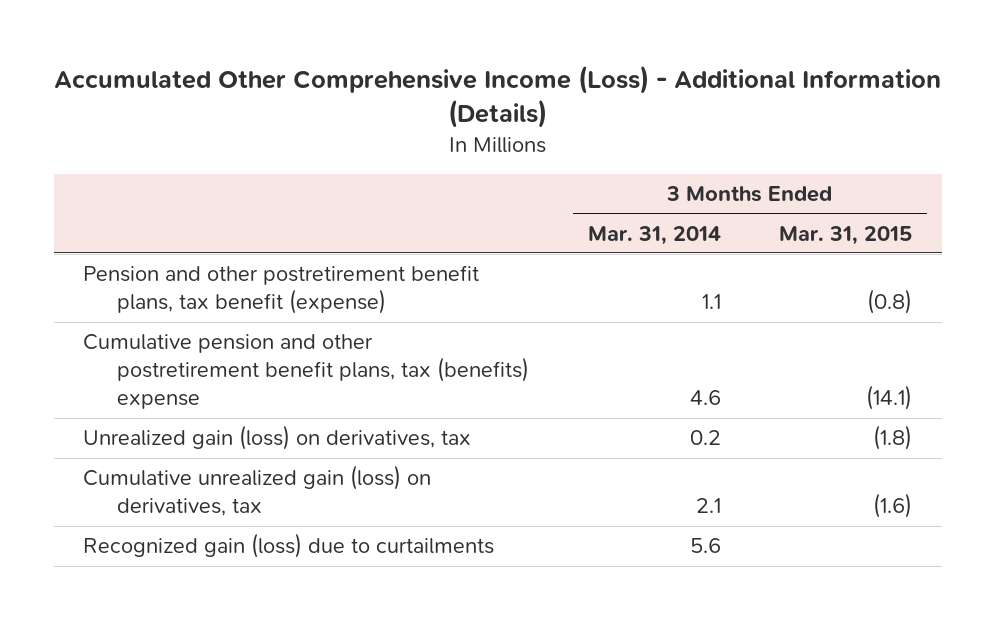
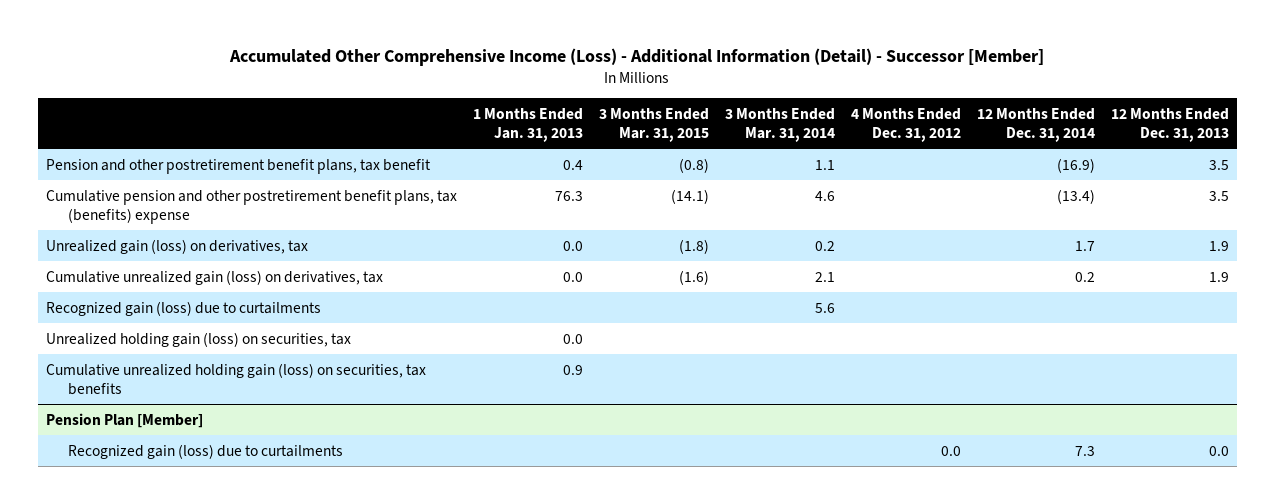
[53,64,941,129] Accumulated Other Comprehensive Income (Loss) - Additional Information (Details) -> [229,47,1045,66] Accumulated Other Comprehensive Income (Loss) - Additional Information (Detail) - Successor [Member]
none -> [472,108,583,143] 1 Months Ended Jan. 31, 2013
none -> [850,108,961,143] 4 Months Ended Dec. 31, 2012
none -> [976,108,1095,143] 12 Months Ended Dec. 31, 2014
none -> [1110,108,1229,143] 12 Months Ended Dec. 31, 2013
[82,265,479,315] Pension and other postretirement benefit plans, tax benefit (expense) -> [45,158,431,174] Pension and other postretirement benefit plans, tax benefit
none -> [45,331,351,347] Unrealized holding gain (loss) on securities, tax
none -> [45,362,426,395] Cumulative unrealized holding gain (loss) on securities, tax benefits
none -> [45,412,203,428] Pension Plan [Member]
none -> [68,443,344,459] Recognized gain (loss) due to curtailments

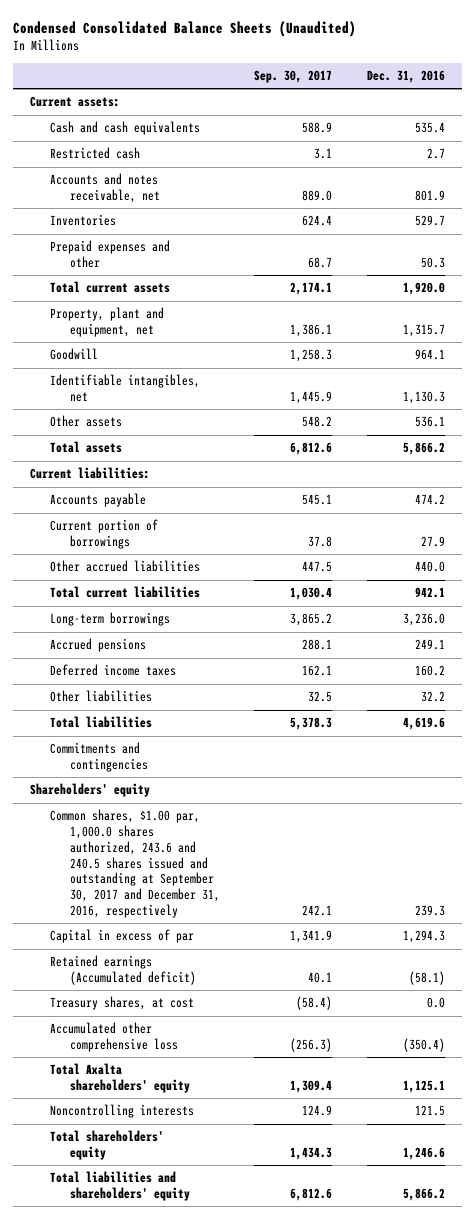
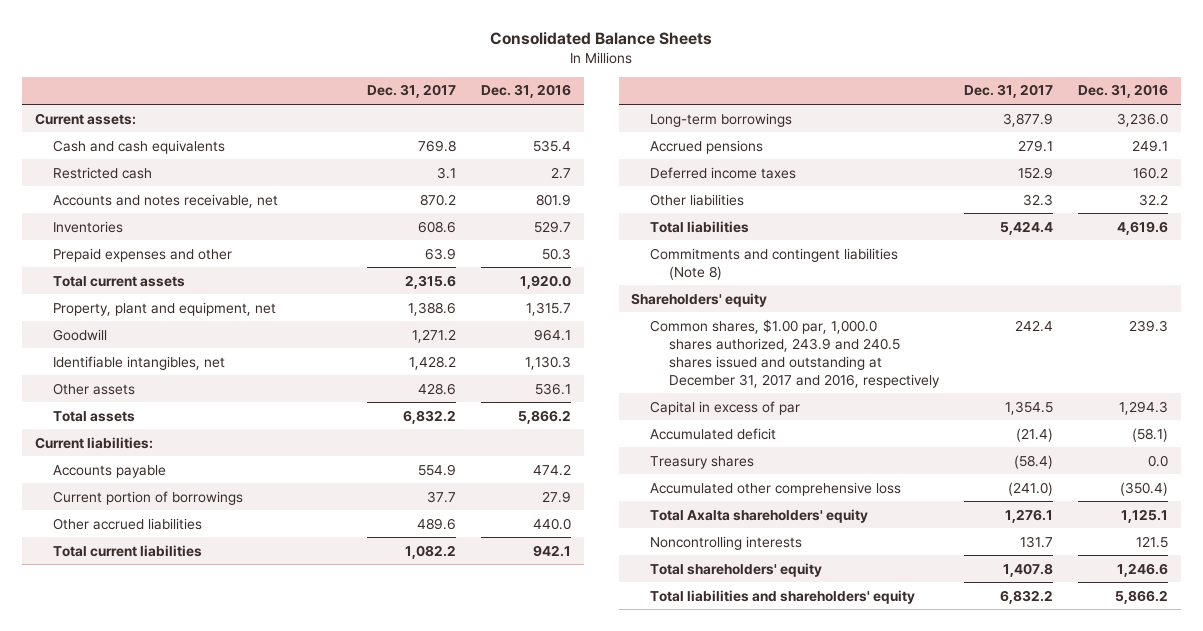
[12,20,356,37] Condensed Consolidated Balance Sheets (Unaudited) -> [490,31,713,45] Consolidated Balance Sheets
[254,70,333,84] Sep. 30, 2017 -> none
none -> [367,84,457,99] Dec. 31, 2017
[50,742,148,773] Commitments and contingencies -> [650,247,899,280] Commitments and contingent liabilities (Note 8)
[50,809,220,918] Common shares, $1.00 par, 1,000.0 shares authorized, 243.6 and 240.5 shares issued and outstanding at September 30, 2017 and December 31, 2016, respectively -> [650,318,940,388] Common shares, $1.00 par, 1,000.0 shares authorized, 243.9 and 240.5 shares issued and outstanding at December 31, 2017 and 2016, respectively
[50,955,196,986] Retained earnings (Accumulated deficit) -> [650,427,777,440] Accumulated deficit
[50,996,195,1011] Treasury shares, at cost -> [650,455,755,469] Treasury shares

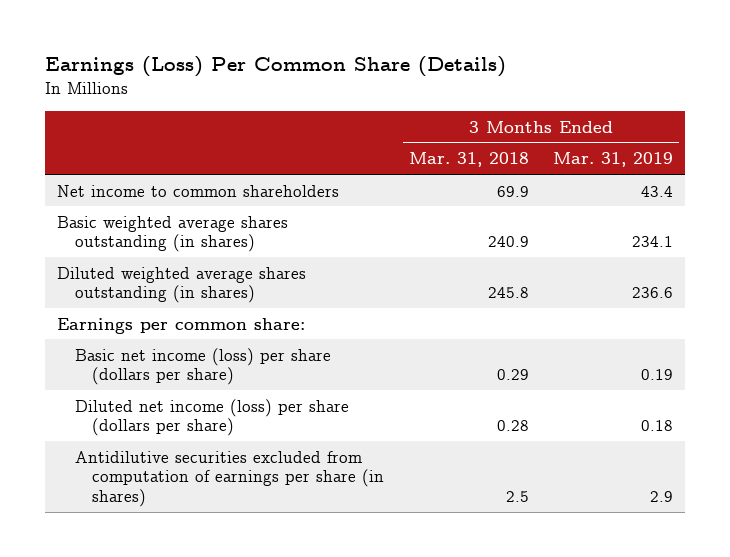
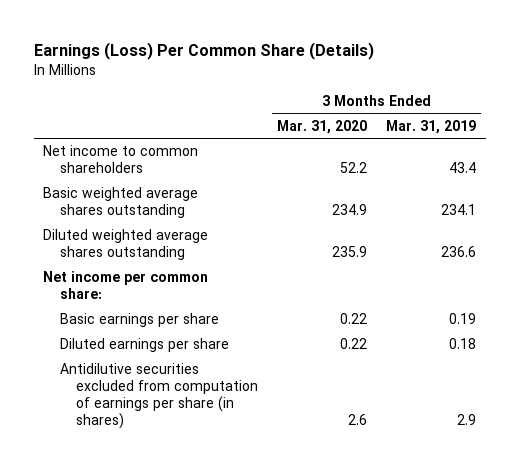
[408,152,529,168] Mar. 31, 2018 -> none
none -> [277,120,368,135] Mar. 31, 2020
[57,215,289,253] Basic weighted average shares outstanding (in shares) -> [43,187,199,219] Basic weighted average shares outstanding
[57,266,307,304] Diluted weighted average shares outstanding (in shares) -> [43,229,209,261] Diluted weighted average shares outstanding
[57,317,306,334] Earnings per common share: -> [43,271,209,300] Net income per common share:
[74,347,331,386] Basic net income (loss) per share (dollars per share) -> [59,313,219,328] Basic earnings per share
[74,398,349,437] Diluted net income (loss) per share (dollars per share) -> [59,338,229,353] Diluted earnings per share

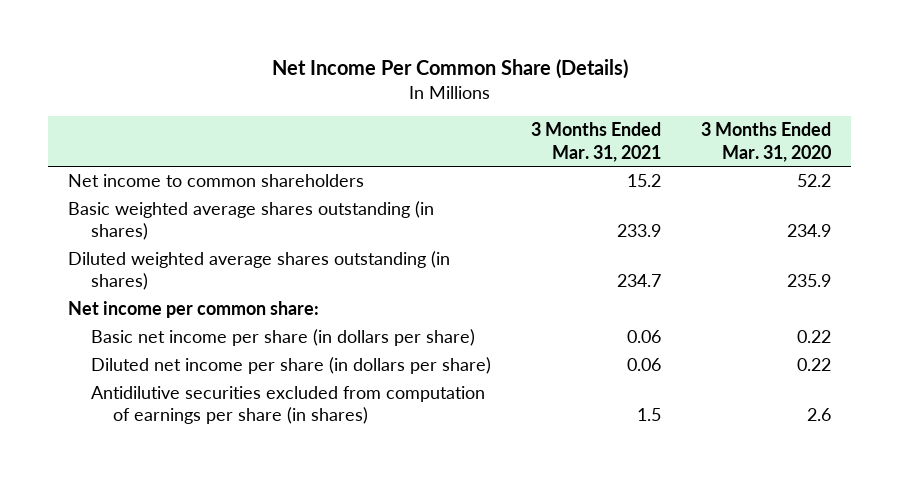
[33,41,374,60] Earnings (Loss) Per Common Share (Details) -> [271,59,628,80] Net Income Per Common Share (Details)
[386,120,477,135] Mar. 31, 2019 -> none
none -> [530,122,661,162] 3 Months Ended Mar. 31, 2021
[43,187,199,219] Basic weighted average shares outstanding -> [68,201,435,241] Basic weighted average shares outstanding (in shares)
[43,229,209,261] Diluted weighted average shares outstanding -> [68,251,451,291] Diluted weighted average shares outstanding (in shares)
[59,313,219,328] Basic earnings per share -> [90,329,475,347] Basic net income per share (in dollars per share)
[59,338,229,353] Diluted earnings per share -> [90,357,491,375] Diluted net income per share (in dollars per share)

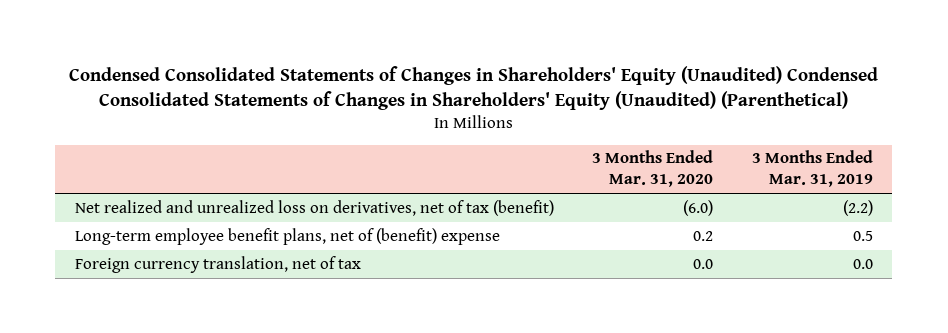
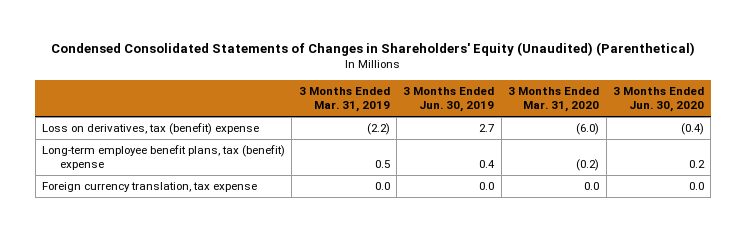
[68,65,878,111] Condensed Consolidated Statements of Changes in Shareholders' Equity (Unaudited) Condensed Consolidated Statements of Changes in Shareholders' Equity (Unaudited) (Parenthetical) -> [50,42,695,57] Condensed Consolidated Statements of Changes in Shareholders' Equity (Unaudited) (Parenthetical)
none -> [403,87,495,112] 3 Months Ended Jun. 30, 2019
none -> [612,87,704,112] 3 Months Ended Jun. 30, 2020
[74,199,554,216] Net realized and unrealized loss on derivatives, net of tax (benefit) -> [42,123,260,136] Loss on derivatives, tax (benefit) expense
[74,227,500,245] Long-term employee benefit plans, net of (benefit) expense -> [42,145,286,171] Long-term employee benefit plans, tax (benefit) expense
[693,230,714,241] 0.2 -> [576,159,600,172] (0.2)
[74,255,361,273] Foreign currency translation, net of tax -> [42,182,258,193] Foreign currency translation, tax expense

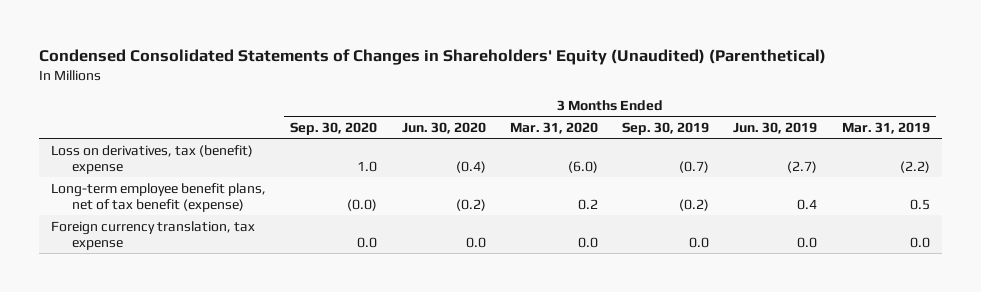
none -> [290,121,378,135] Sep. 30, 2020
none -> [622,121,710,135] Sep. 30, 2019
[479,124,495,133] 2.7 -> [787,161,818,174] (2.7)
[42,145,286,171] Long-term employee benefit plans, tax (benefit) expense -> [51,182,267,213] Long-term employee benefit plans, net of tax benefit (expense)
[576,159,600,172] (0.2) -> [577,199,598,211] 0.2
[688,160,705,169] 0.2 -> [455,199,486,212] (0.2)

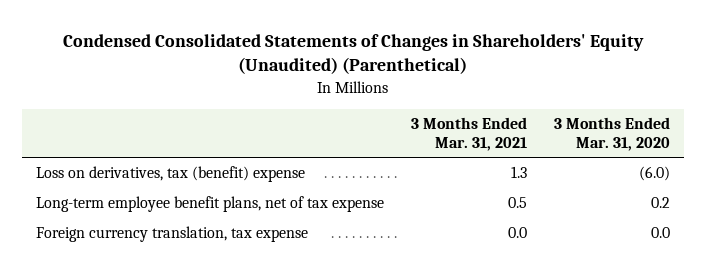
[290,121,378,135] Sep. 30, 2020 -> none
[401,121,486,134] Jun. 30, 2020 -> none
[622,121,710,135] Sep. 30, 2019 -> none
[733,121,818,134] Jun. 30, 2019 -> none
[841,121,930,134] Mar. 31, 2019 -> none
none -> [410,116,527,152] 3 Months Ended Mar. 31, 2021
[51,182,267,213] Long-term employee benefit plans, net of tax benefit (expense) -> [35,196,384,213] Long-term employee benefit plans, net of tax expense

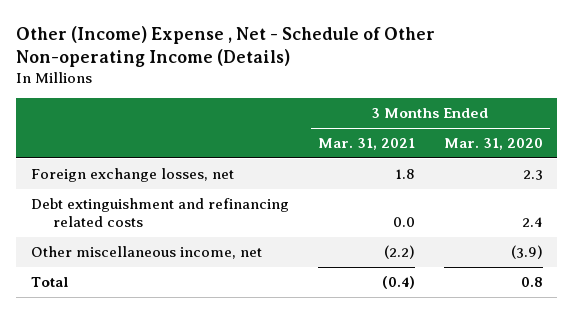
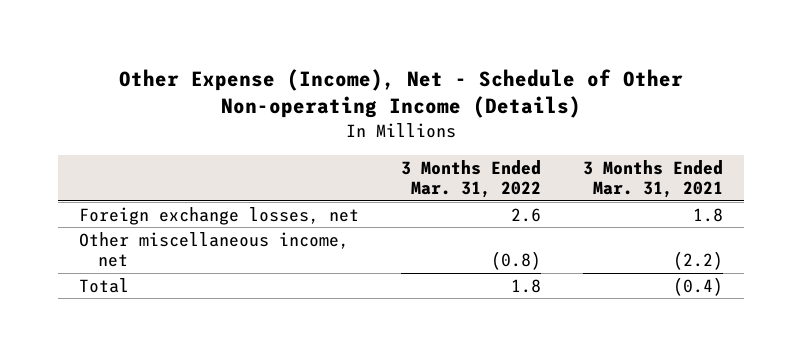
[16,25,436,68] Other (Income) Expense , Net - Schedule of Other Non-operating Income (Details) -> [119,68,684,119] Other Expense (Income), Net - Schedule of Other Non-operating Income (Details)
[443,138,543,151] Mar. 31, 2020 -> none
none -> [401,159,542,199] 3 Months Ended Mar. 31, 2022
[30,198,289,228] Debt extinguishment and refinancing related costs -> none

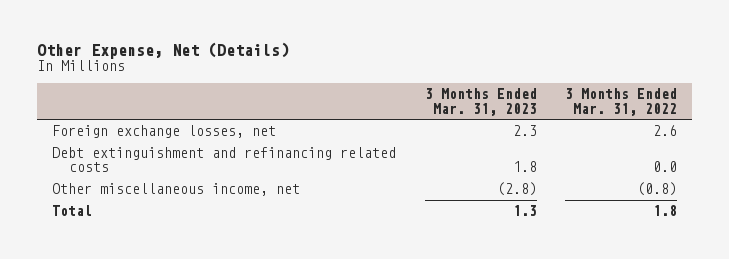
[119,68,684,119] Other Expense (Income), Net - Schedule of Other Non-operating Income (Details) -> [37,41,290,59] Other Expense, Net (Details)
[582,159,723,199] 3 Months Ended Mar. 31, 2021 -> none
none -> [424,88,537,116] 3 Months Ended Mar. 31, 2023
none -> [51,147,396,173] Debt extinguishment and refinancing related costs

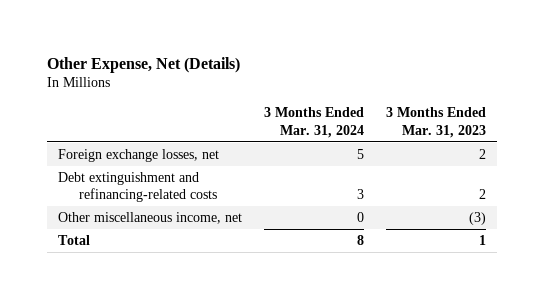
[565,88,678,116] 3 Months Ended Mar. 31, 2022 -> none
none -> [264,107,365,138] 3 Months Ended Mar. 31, 2024
[512,125,537,137] 2.3 -> [478,148,486,159] 2
[51,147,396,173] Debt extinguishment and refinancing related costs -> [58,171,217,203] Debt extinguishment and refinancing-related costs
[512,161,537,173] 1.8 -> [478,189,486,200] 2
[496,182,537,197] (2.8) -> [468,211,486,225] (3)
[512,205,537,217] 1.3 -> [478,234,486,245] 1

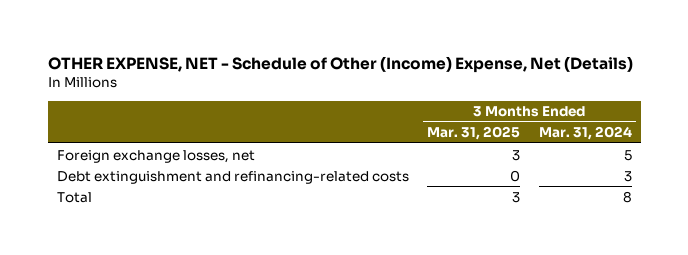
[47,56,241,73] Other Expense, Net (Details) -> [47,55,633,73] OTHER EXPENSE, NET - Schedule of Other (Income) Expense, Net (Details)
[385,107,486,138] 3 Months Ended Mar. 31, 2023 -> none
none -> [427,126,521,141] Mar. 31, 2025
[58,211,243,224] Other miscellaneous income, net -> none

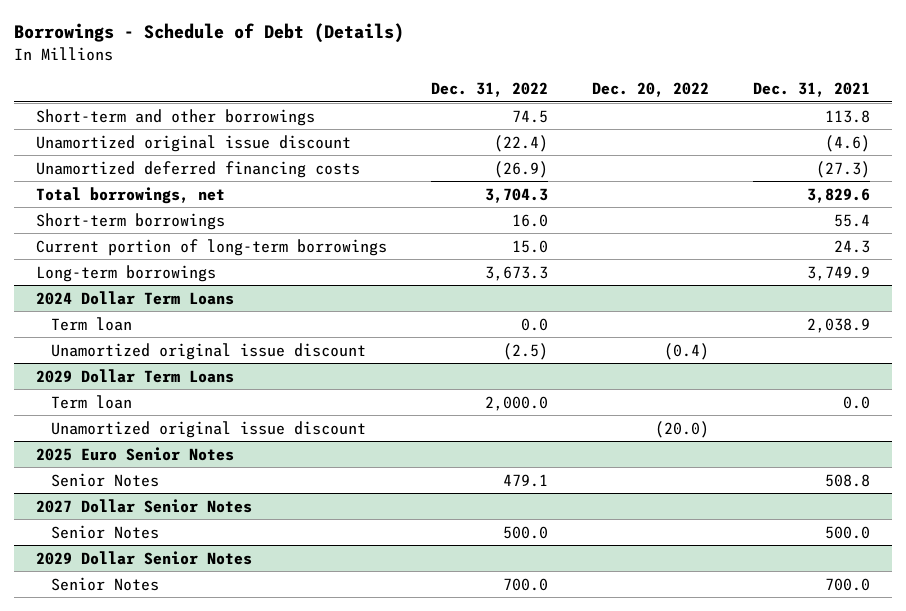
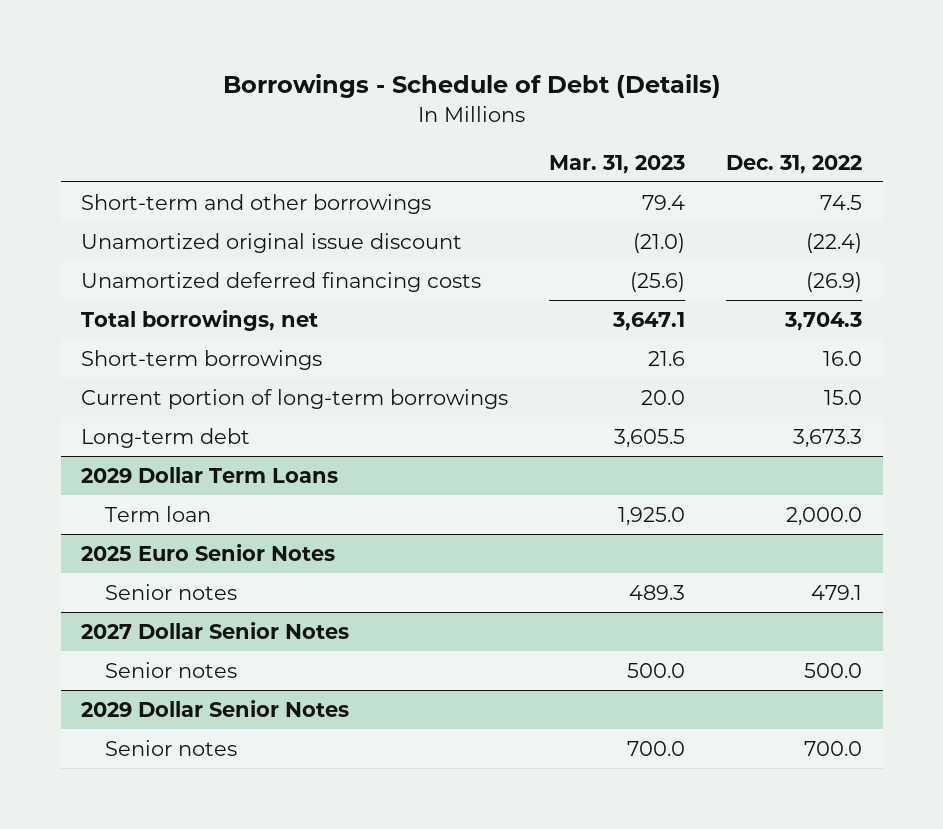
[592,82,710,98] Dec. 20, 2022 -> none
[753,82,871,98] Dec. 31, 2021 -> none
none -> [549,154,686,174] Mar. 31, 2023
[35,290,234,305] 2024 Dollar Term Loans -> none
[51,316,133,331] Term loan -> none
[51,342,367,360] Unamortized original issue discount -> none
[35,264,216,282] Long-term borrowings -> [81,427,251,448] Long-term debt
[51,420,367,438] Unamortized original issue discount -> none
[51,472,160,487] Senior Notes -> [104,583,237,600] Senior notes
[51,524,160,539] Senior Notes -> [104,661,237,678] Senior notes
[51,576,160,591] Senior Notes -> [104,739,237,756] Senior notes

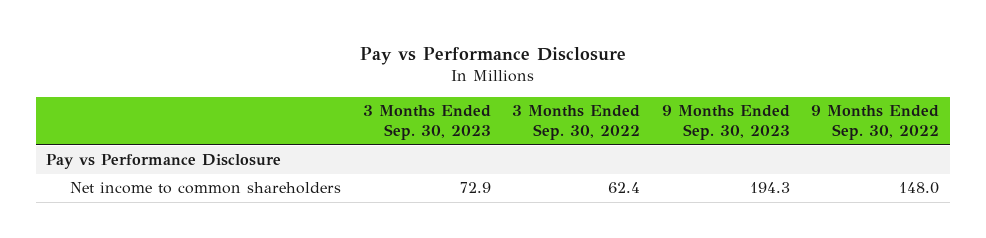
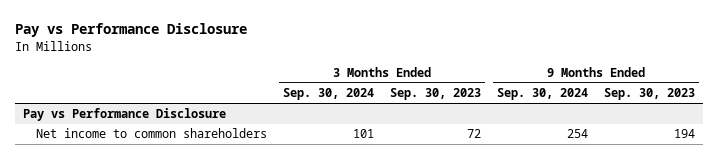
[512,105,641,141] 3 Months Ended Sep. 30, 2022 -> none
[811,105,940,141] 9 Months Ended Sep. 30, 2022 -> none
none -> [283,88,375,101] Sep. 30, 2024
none -> [496,88,588,101] Sep. 30, 2024
[459,182,491,194] 72.9 -> [467,129,482,139] 72
[749,182,790,194] 194.3 -> [673,129,695,139] 194

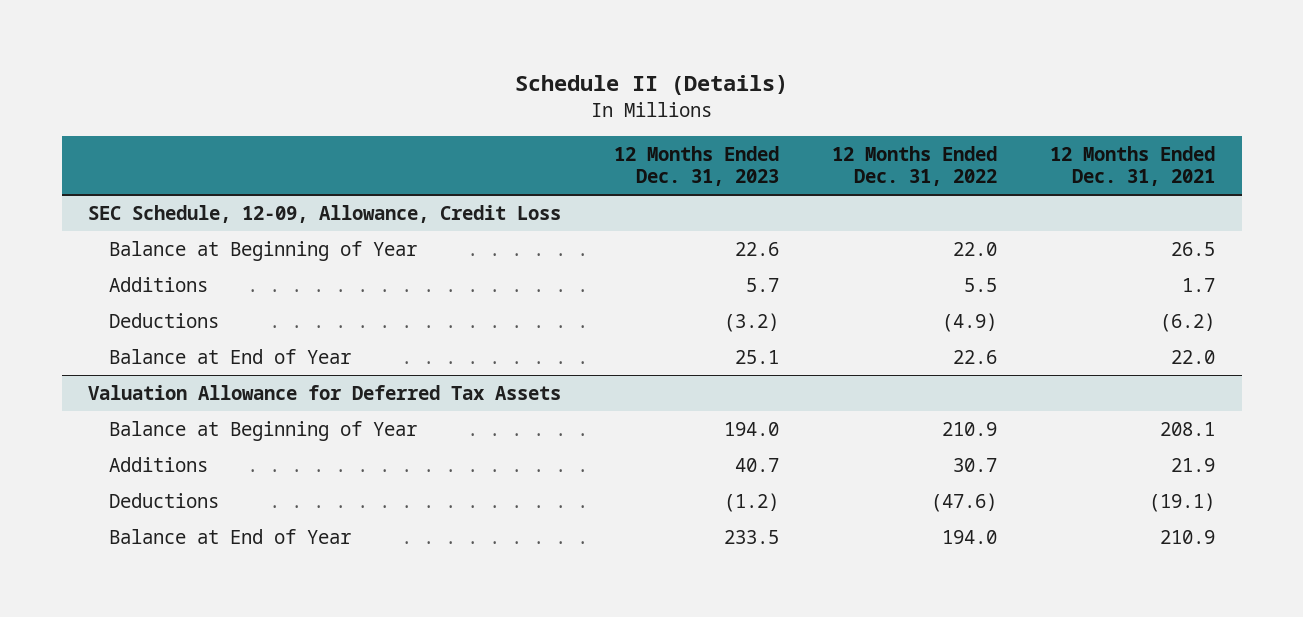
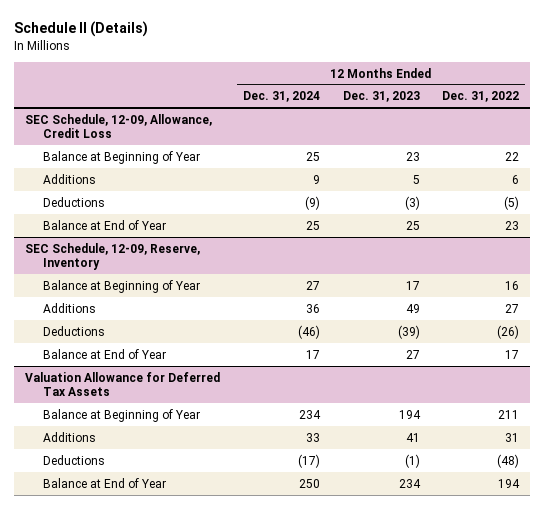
[1050,145,1216,187] 12 Months Ended Dec. 31, 2021 -> none
none -> [243,91,321,103] Dec. 31, 2024
[735,241,780,256] 22.6 -> [405,151,420,161] 23
[953,241,998,256] 22.0 -> [505,151,520,161] 22
[746,277,780,292] 5.7 -> [412,174,420,184] 5
[964,277,998,292] 5.5 -> [512,174,520,184] 6
[724,312,780,332] (3.2) -> [404,195,420,210] (3)
[942,312,998,332] (4.9) -> [504,195,520,210] (5)
[735,349,780,364] 25.1 -> [405,220,420,230] 25
[953,349,998,364] 22.6 -> [505,220,520,230] 23
none -> [25,242,201,270] SEC Schedule, 12-09, Reserve, Inventory
none -> [43,279,201,293] Balance at Beginning of Year
none -> [43,302,97,313] Additions
none -> [43,325,106,336] Deductions
none -> [43,348,167,359] Balance at End of Year
[724,421,780,436] 194.0 -> [398,409,421,419] 194
[942,421,998,436] 210.9 -> [498,409,520,419] 211
[735,457,780,472] 40.7 -> [405,432,420,442] 41
[953,457,998,472] 30.7 -> [505,432,520,442] 31
[724,492,780,512] (1.2) -> [404,453,420,468] (1)
[931,492,998,512] (47.6) -> [497,453,520,468] (48)
[724,529,780,544] 233.5 -> [398,478,421,488] 234
[942,529,998,544] 194.0 -> [498,478,521,488] 194

